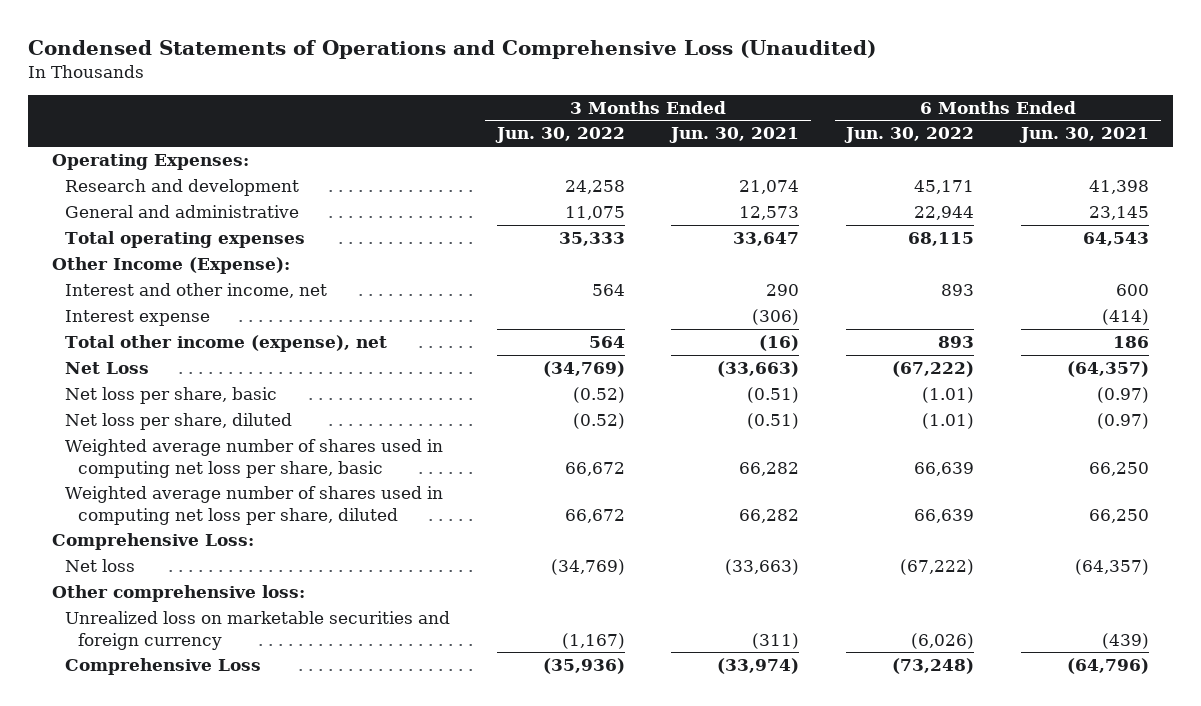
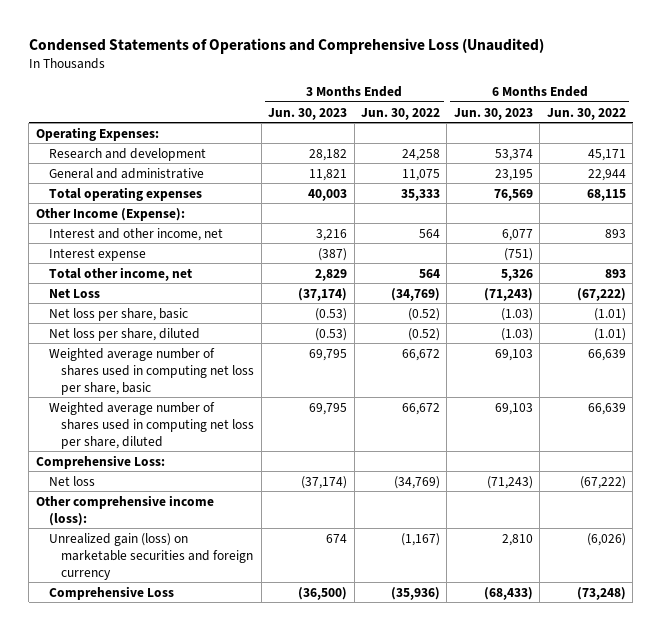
[669,127,800,144] Jun. 30, 2021 -> none
[1019,127,1150,144] Jun. 30, 2021 -> none
none -> [268,107,348,120] Jun. 30, 2023
none -> [453,107,533,120] Jun. 30, 2023
[64,335,387,353] Total other income (expense), net -> [48,266,192,281] Total other income, net
[51,585,305,603] Other comprehensive loss: -> [35,494,214,526] Other comprehensive income (loss):
[64,611,450,650] Unrealized loss on marketable securities and foreign currency -> [48,532,254,580] Unrealized gain (loss) on marketable securities and foreign currency

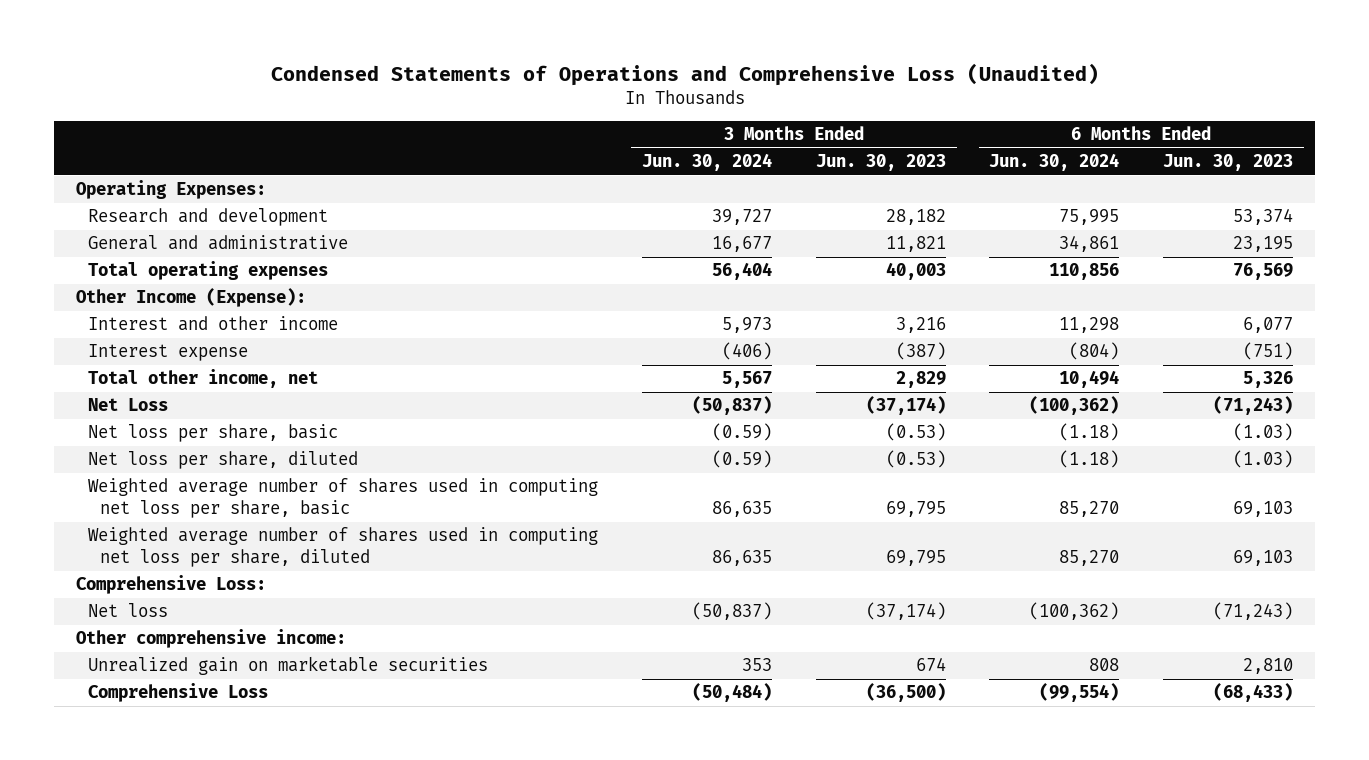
[361,107,441,120] Jun. 30, 2022 -> none
[546,107,626,120] Jun. 30, 2022 -> none
none -> [642,153,773,172] Jun. 30, 2024
none -> [989,153,1120,172] Jun. 30, 2024
[48,227,223,241] Interest and other income, net -> [88,316,339,332] Interest and other income
[35,494,214,526] Other comprehensive income (loss): -> [76,629,347,649] Other comprehensive income:
[48,532,254,580] Unrealized gain (loss) on marketable securities and foreign currency -> [88,656,489,676] Unrealized gain on marketable securities

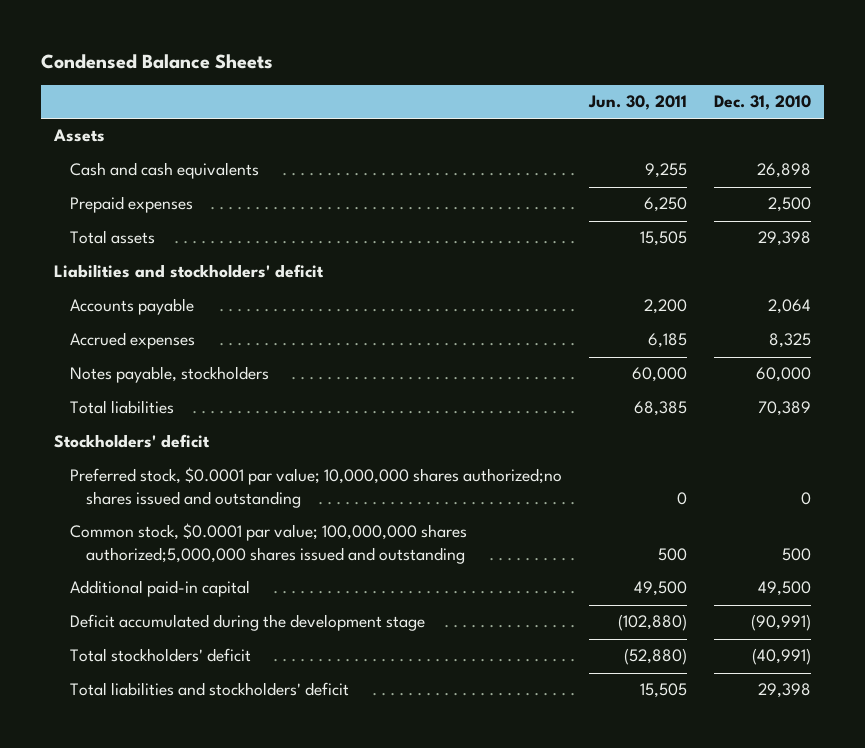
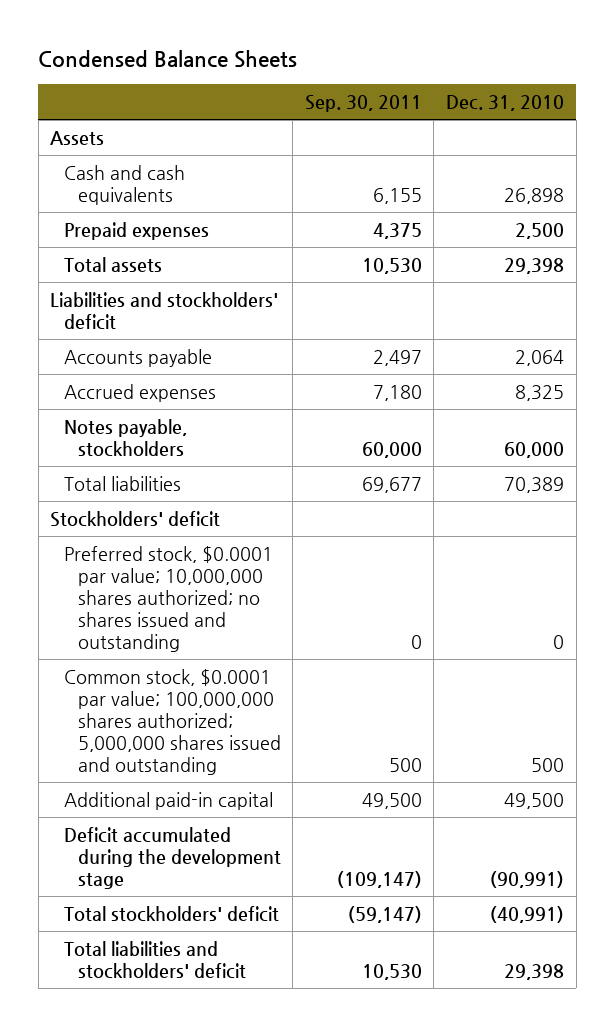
[587,95,687,111] Jun. 30, 2011 -> none
none -> [304,94,422,112] Sep. 30, 2011
[70,467,563,508] Preferred stock, $0.0001 par value; 10,000,000 shares authorized;no shares issued and outstanding -> [63,545,273,653] Preferred stock, $0.0001 par value; 10,000,000 shares authorized; no shares issued and outstanding
[70,523,468,564] Common stock, $0.0001 par value; 100,000,000 shares authorized;5,000,000 shares issued and outstanding -> [63,668,281,776] Common stock, $0.0001 par value; 100,000,000 shares authorized; 5,000,000 shares issued and outstanding

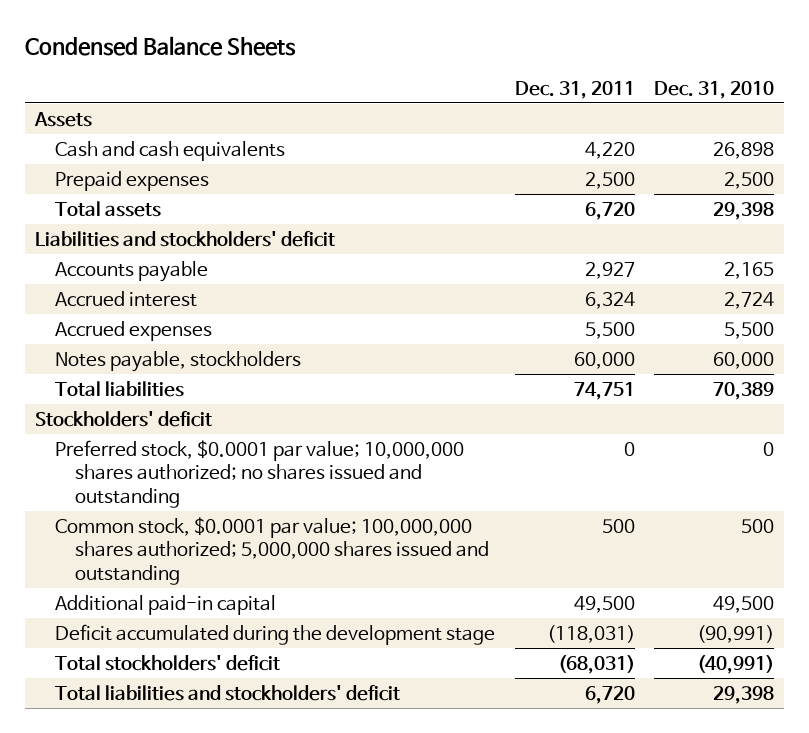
[304,94,422,112] Sep. 30, 2011 -> none
none -> [514,80,635,99] Dec. 31, 2011
[515,349,565,366] 2,064 -> [724,261,775,279] 2,165
none -> [54,290,197,307] Accrued interest
[515,384,565,401] 8,325 -> [724,321,775,339] 5,500

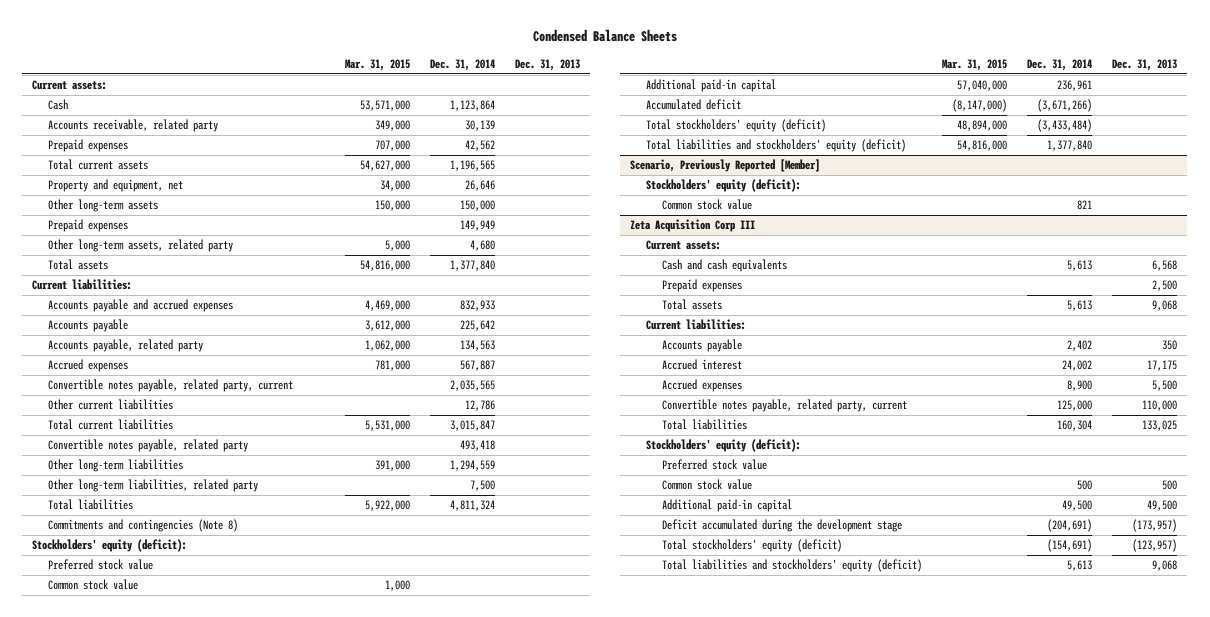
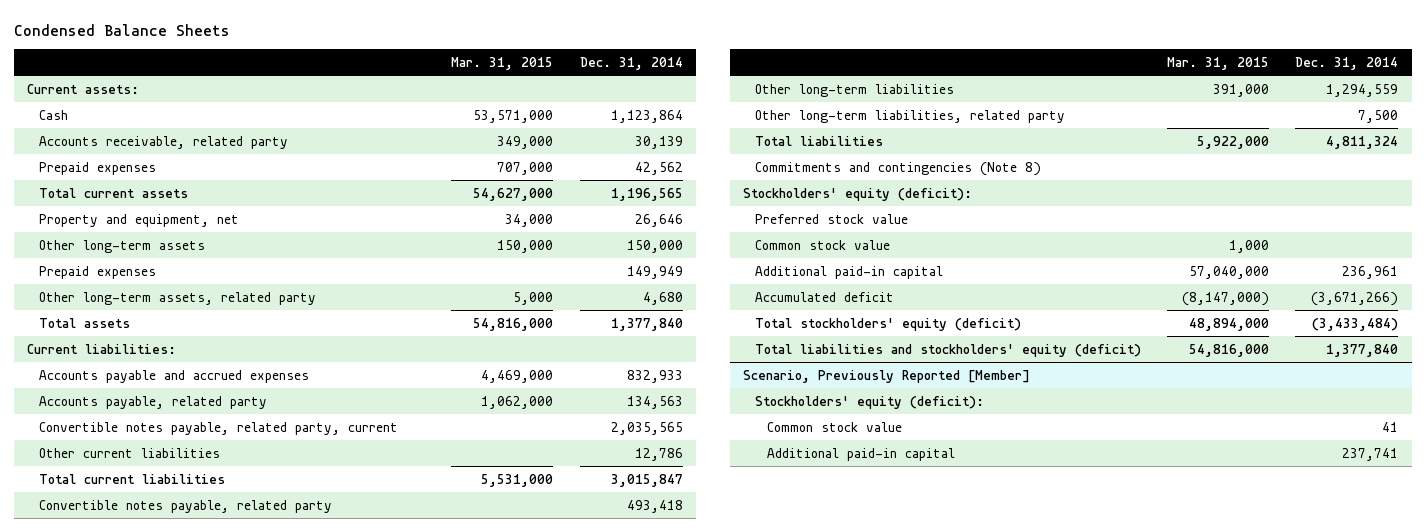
[514,58,580,71] Dec. 31, 2013 -> none
[48,319,129,333] Accounts payable -> none
[48,359,129,373] Accrued expenses -> none
[630,219,756,233] Zeta Acquisition Corp III -> none
[646,240,722,251] Current assets: -> none
[662,259,788,273] Cash and cash equivalents -> none
[662,279,743,293] Prepaid expenses -> none
[662,299,723,311] Total assets -> none
[646,319,747,331] Current liabilities: -> none
[662,339,743,353] Accounts payable -> none
[662,359,743,371] Accrued interest -> none
[662,379,743,393] Accrued expenses -> none
[662,399,908,413] Convertible notes payable, related party, current -> none
[662,419,748,431] Total liabilities -> none
[646,439,802,453] Stockholders' equity (deficit): -> none
[662,459,768,471] Preferred stock value -> none
[662,479,753,491] Common stock value -> none
[662,519,903,533] Deficit accumulated during the development stage -> none
[662,539,843,553] Total stockholders' equity (deficit) -> none
[662,559,923,573] Total liabilities and stockholders' equity (deficit) -> none
[1077,200,1093,211] 821 -> [1382,421,1399,432] 41
[1062,500,1093,512] 49,500 -> [1342,447,1399,461] 237,741

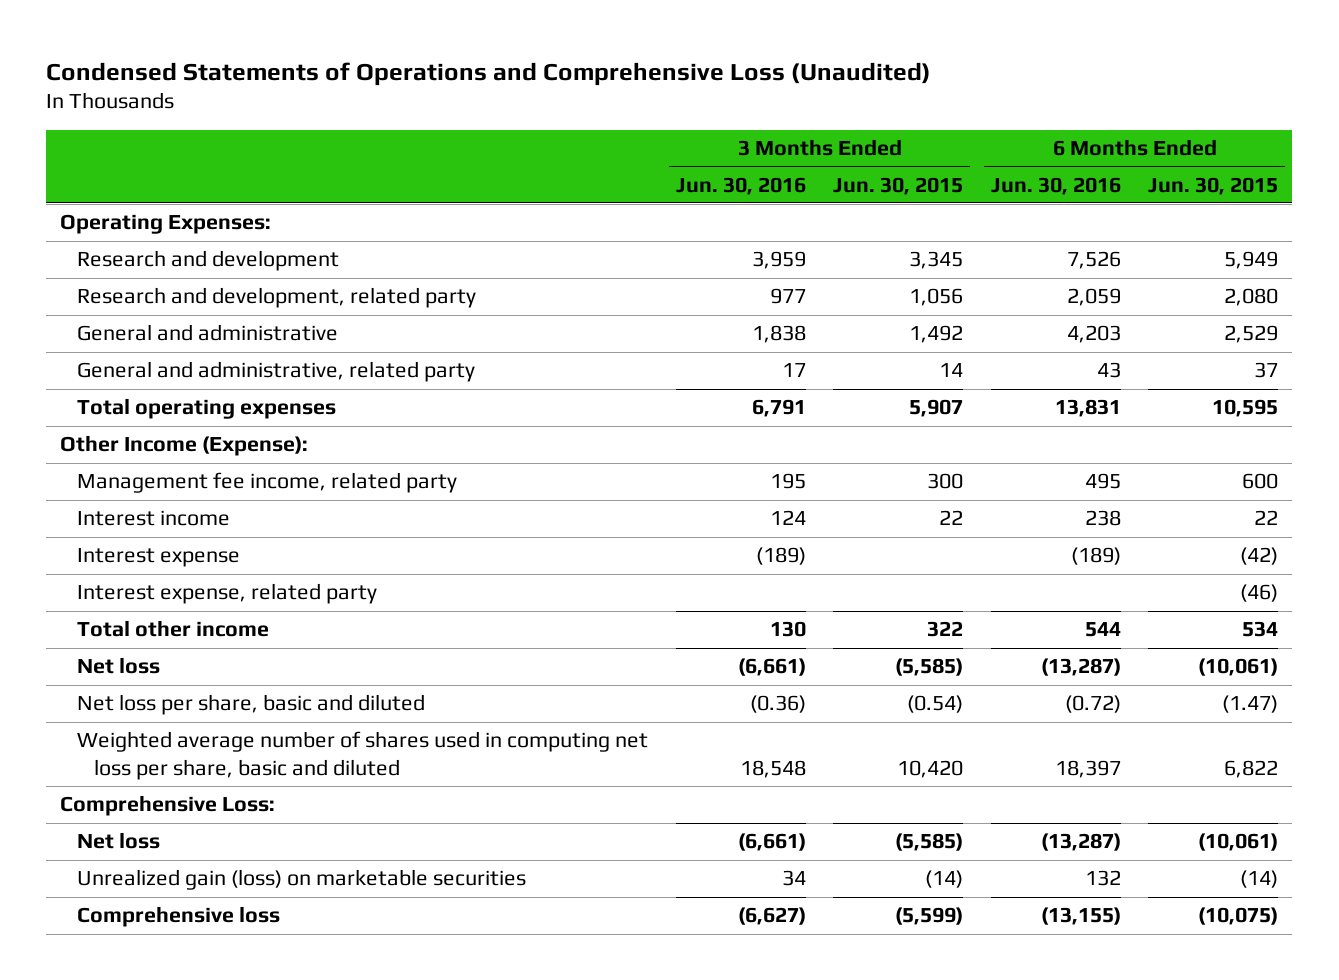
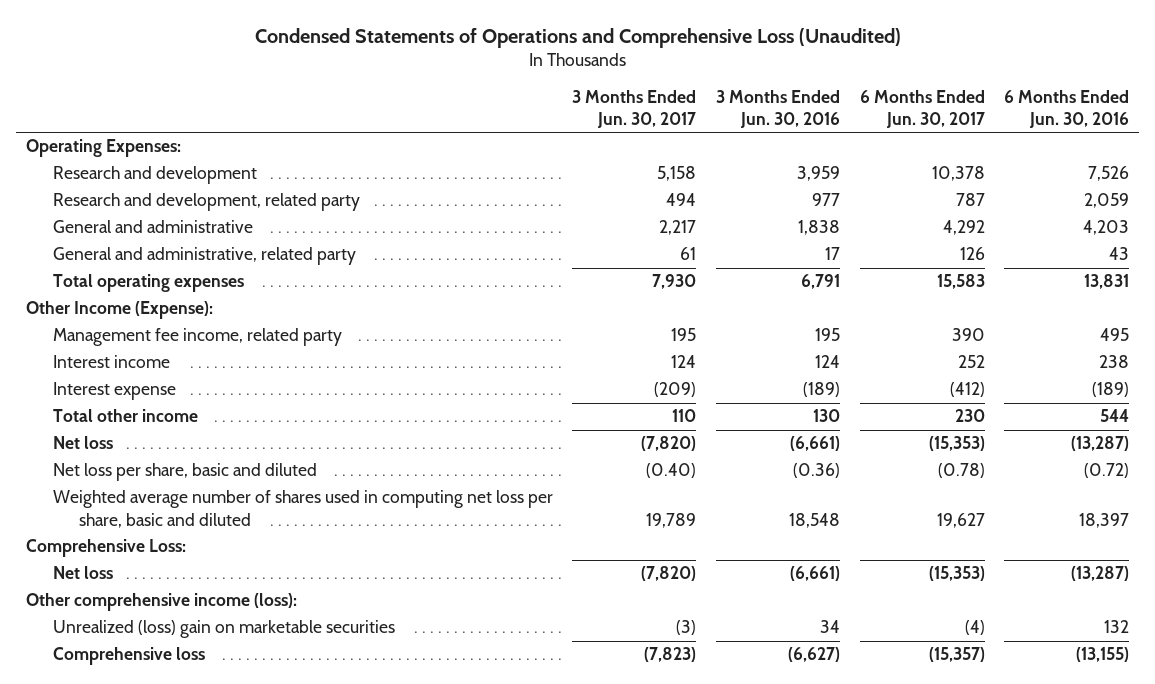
[833,176,964,195] Jun. 30, 2015 -> none
[1148,176,1279,195] Jun. 30, 2015 -> none
none -> [572,89,697,128] 3 Months Ended Jun. 30, 2017
none -> [859,89,985,128] 6 Months Ended Jun. 30, 2017
[77,583,378,605] Interest expense, related party -> none
none -> [25,593,297,612] Other comprehensive income (loss):
[77,869,527,891] Unrealized gain (loss) on marketable securities -> [52,620,395,639] Unrealized (loss) gain on marketable securities

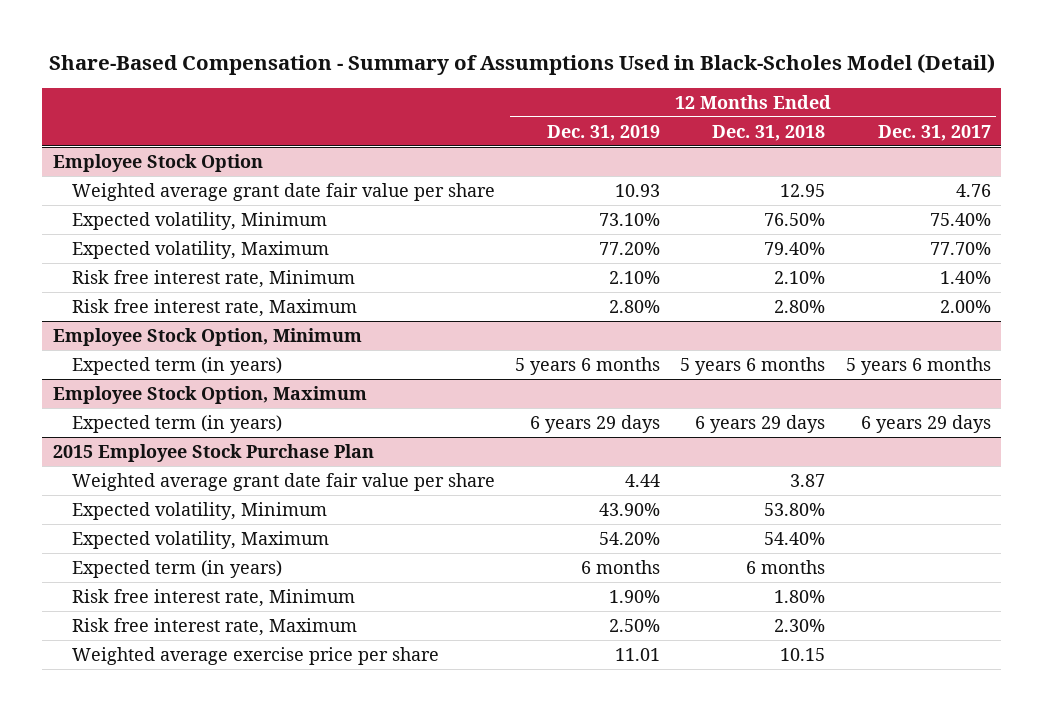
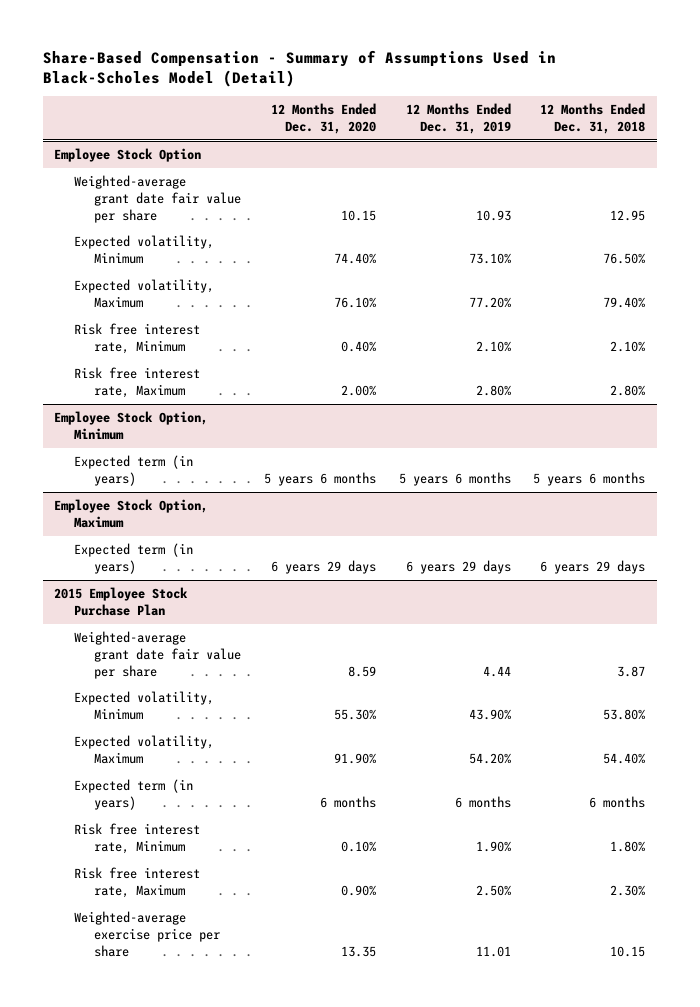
[877,124,991,141] Dec. 31, 2017 -> none
none -> [270,103,376,135] 12 Months Ended Dec. 31, 2020
[71,182,495,201] Weighted average grant date fair value per share -> [74,174,241,223] Weighted-average grant date fair value per share
[71,472,495,491] Weighted average grant date fair value per share -> [74,630,241,679] Weighted-average grant date fair value per share
[71,646,439,665] Weighted average exercise price per share -> [74,910,220,957] Weighted-average exercise price per share

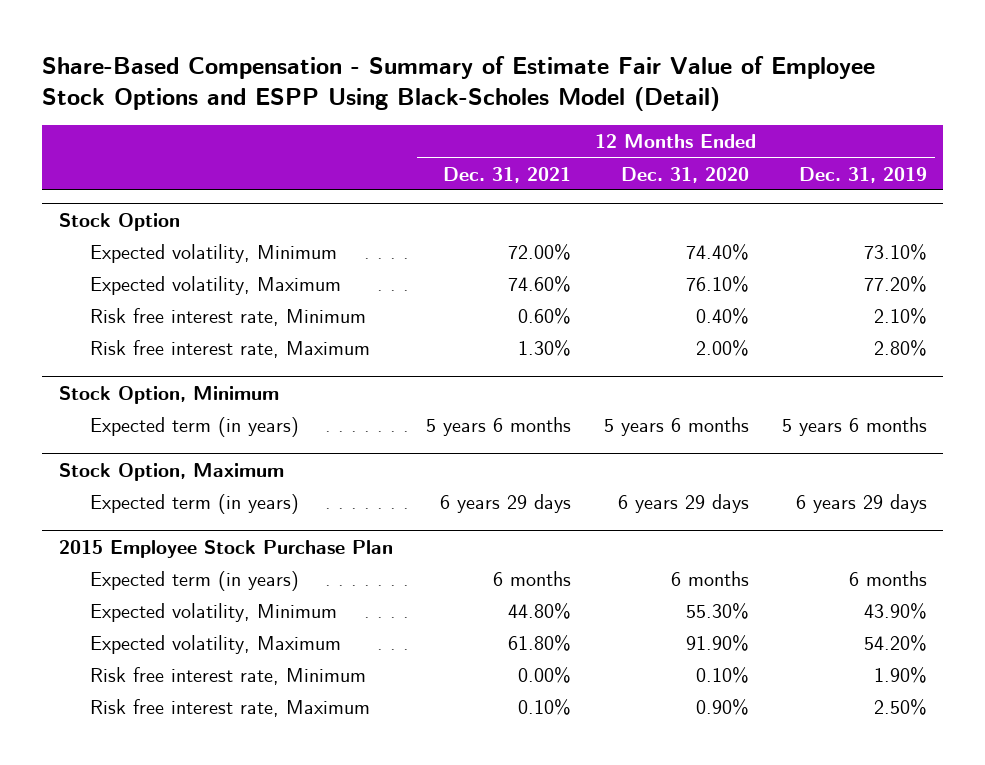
[42,49,556,88] Share-Based Compensation - Summary of Assumptions Used in Black-Scholes Model (Detail) -> [42,55,876,111] Share-Based Compensation - Summary of Estimate Fair Value of Employee Stock Options and ESPP Using Black-Scholes Model (Detail)
[540,103,646,135] 12 Months Ended Dec. 31, 2018 -> none
none -> [442,166,571,183] Dec. 31, 2021
[74,174,241,223] Weighted-average grant date fair value per share -> none
[54,147,202,162] Employee Stock Option -> [58,213,180,232] Stock Option
[54,410,209,440] Employee Stock Option, Minimum -> [58,386,279,405] Stock Option, Minimum
[54,498,209,528] Employee Stock Option, Maximum -> [58,463,284,482] Stock Option, Maximum
[74,630,241,679] Weighted-average grant date fair value per share -> none
[74,778,194,810] Expected term (in years) -> [90,571,300,592] Expected term (in years)
[74,910,220,957] Weighted-average exercise price per share -> none

